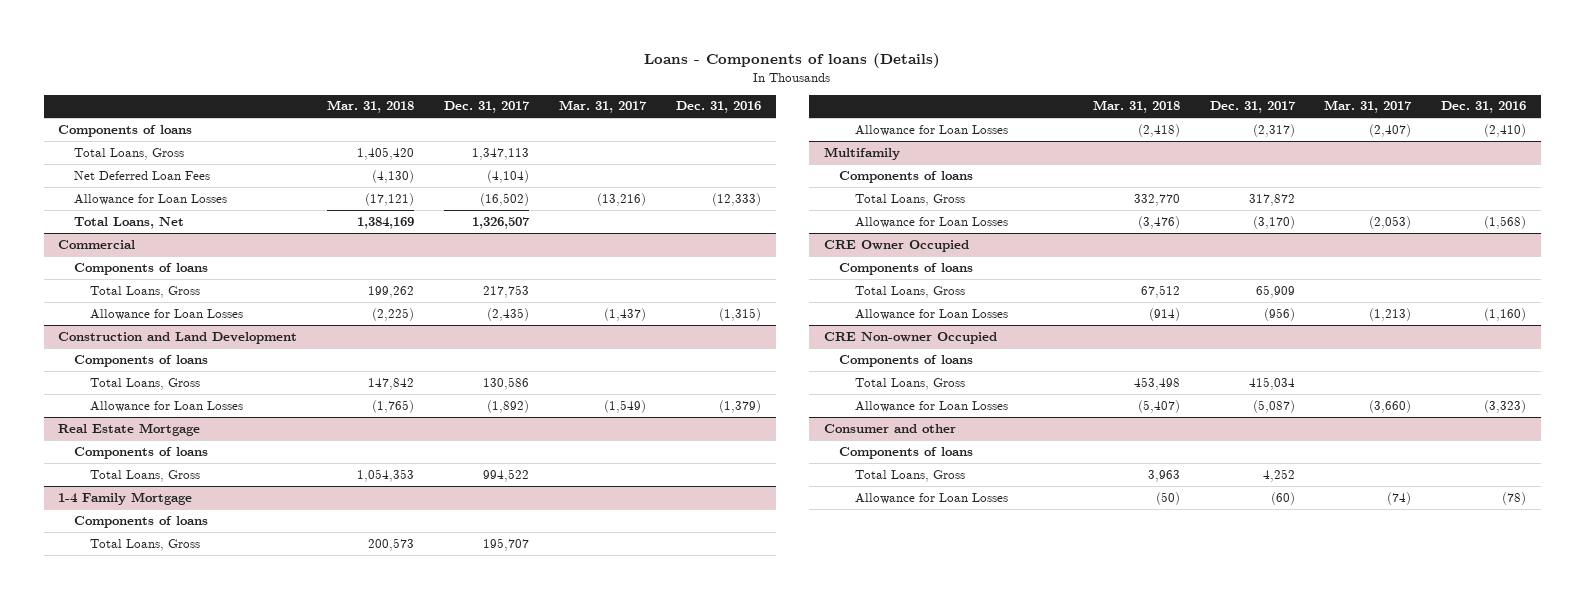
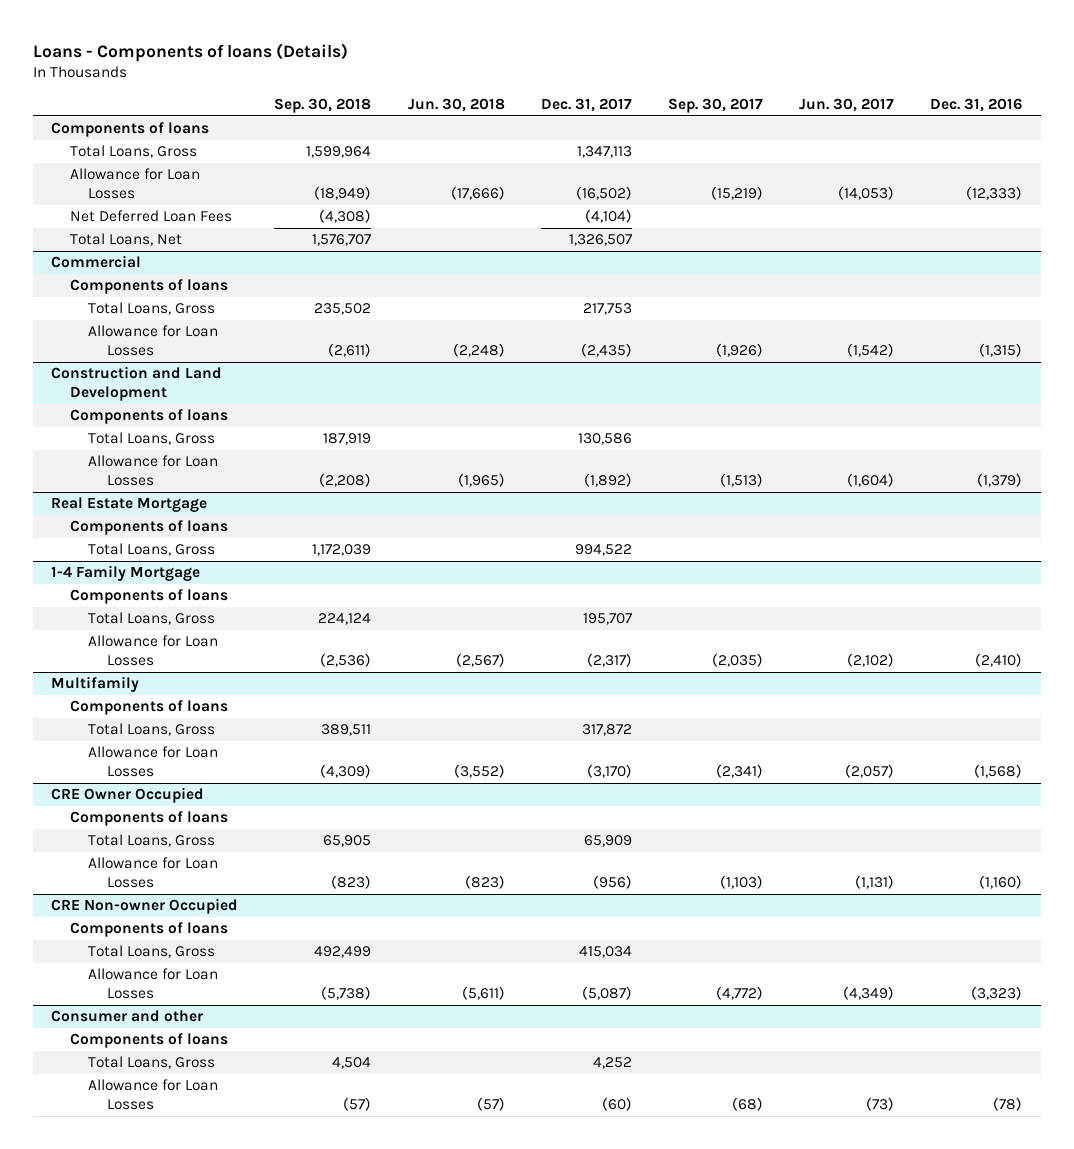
[327,100,415,114] Mar. 31, 2018 -> none
[559,100,648,114] Mar. 31, 2017 -> none
none -> [274,97,372,113] Sep. 30, 2018
none -> [407,97,505,112] Jun. 30, 2018
none -> [667,97,763,113] Sep. 30, 2017
none -> [799,97,895,112] Jun. 30, 2017
[74,170,211,180] Net Deferred Loan Fees -> [69,210,232,223] Net Deferred Loan Fees

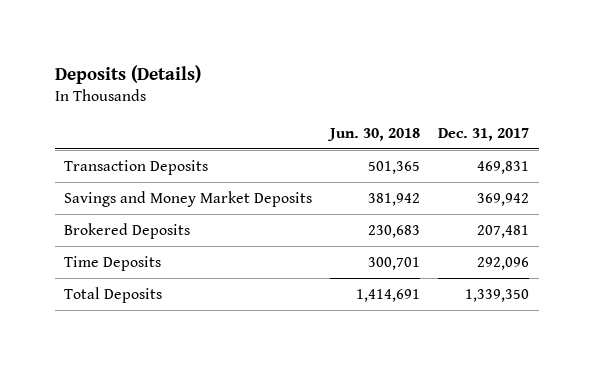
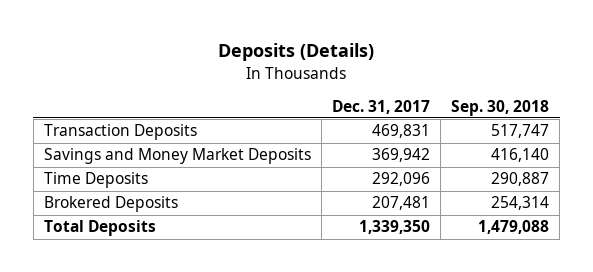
[327,127,421,141] Jun. 30, 2018 -> none
none -> [451,99,550,116] Sep. 30, 2018
[63,222,190,239] Brokered Deposits -> [43,196,178,213] Brokered Deposits

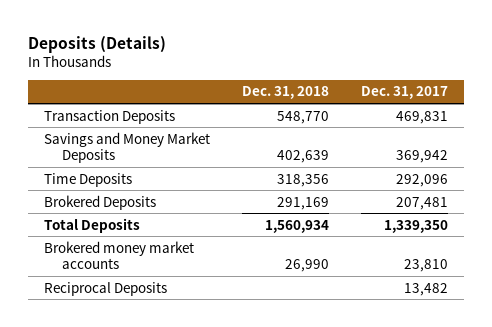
[451,99,550,116] Sep. 30, 2018 -> none
none -> [241,86,329,100] Dec. 31, 2018
none -> [43,240,194,269] Brokered money market accounts
none -> [43,281,167,296] Reciprocal Deposits

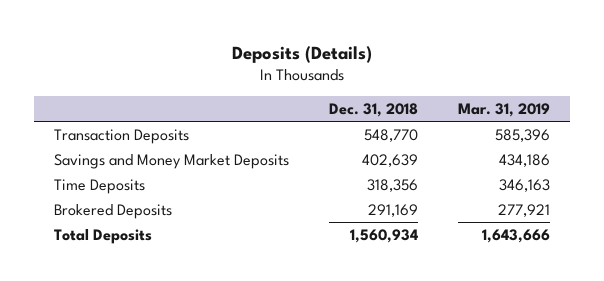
[360,86,448,100] Dec. 31, 2017 -> none
none -> [458,103,551,118] Mar. 31, 2019
[43,240,194,269] Brokered money market accounts -> none
[43,281,167,296] Reciprocal Deposits -> none

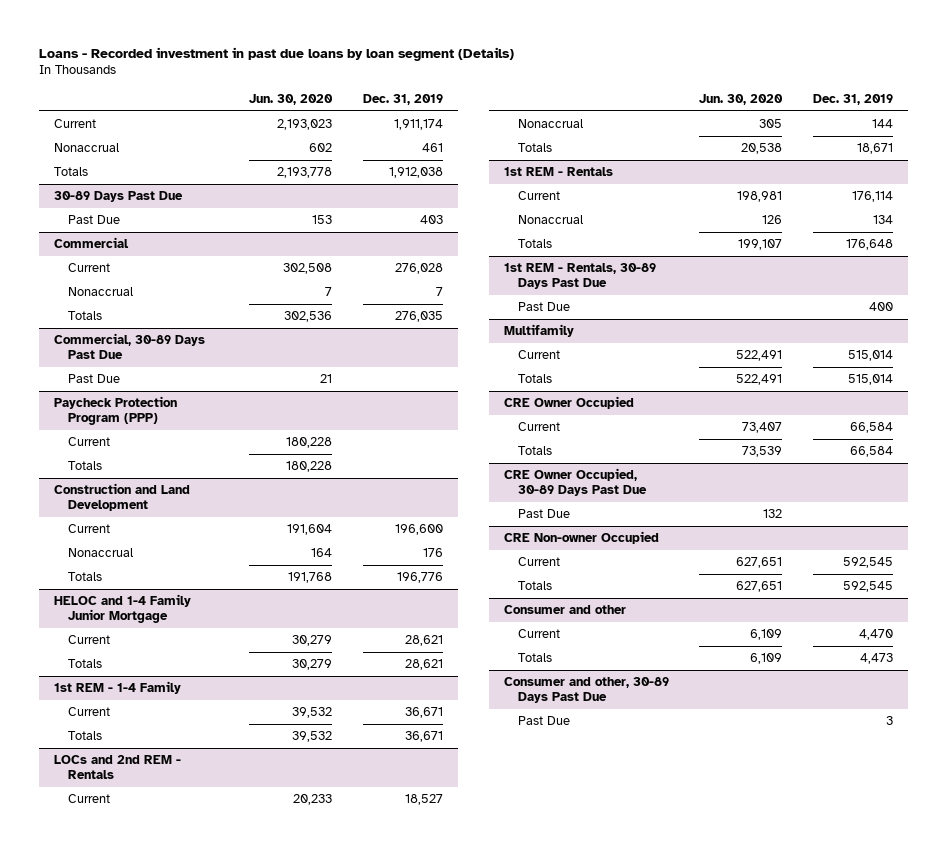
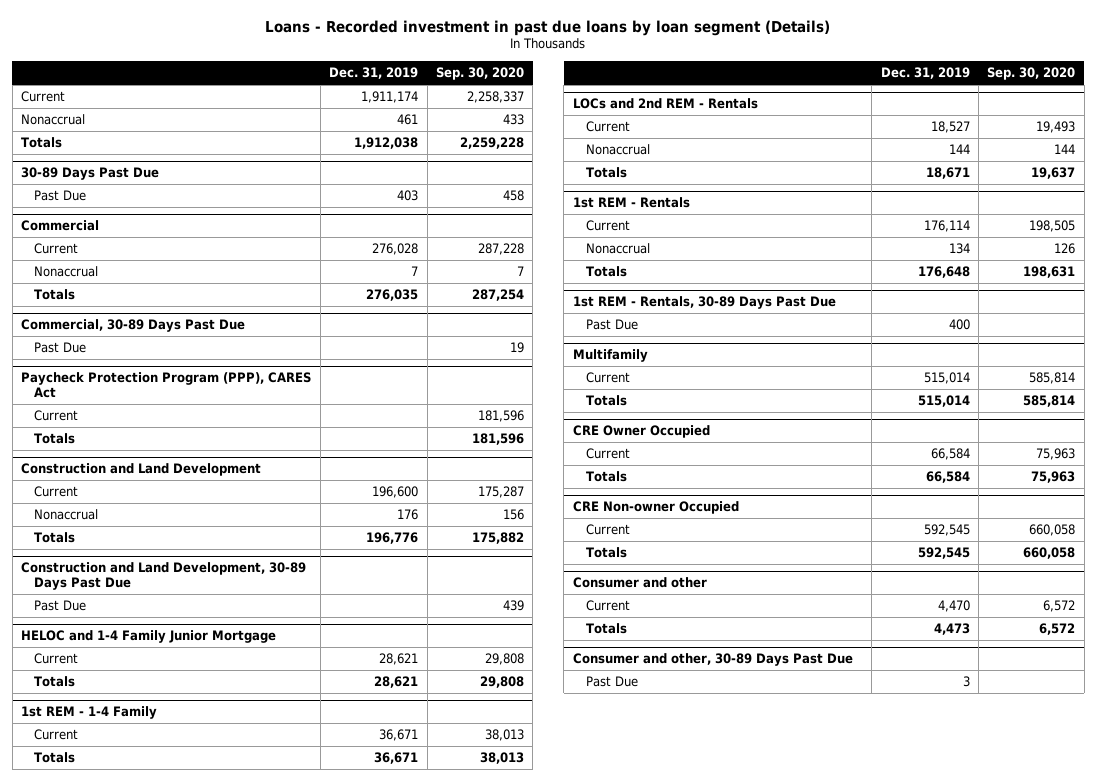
[249,93,334,105] Jun. 30, 2020 -> none
none -> [435,66,524,80] Sep. 30, 2020
[53,396,177,425] Paycheck Protection Program (PPP) -> [21,372,312,398] Paycheck Protection Program (PPP), CARES Act
none -> [21,562,307,590] Construction and Land Development, 30-89 Days Past Due
none -> [34,600,87,612] Past Due
[503,468,647,496] CRE Owner Occupied, 30-89 Days Past Due -> none
[517,509,570,519] Past Due -> none

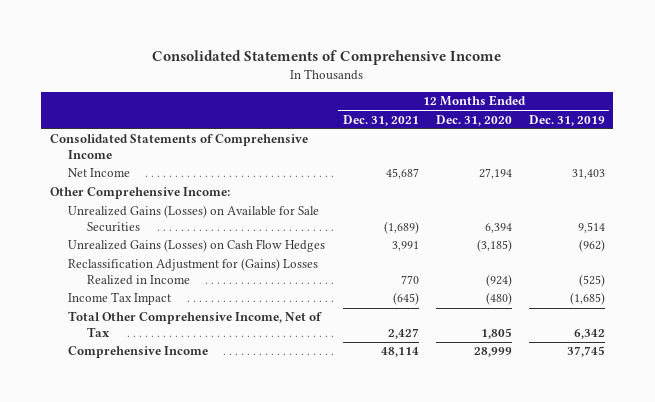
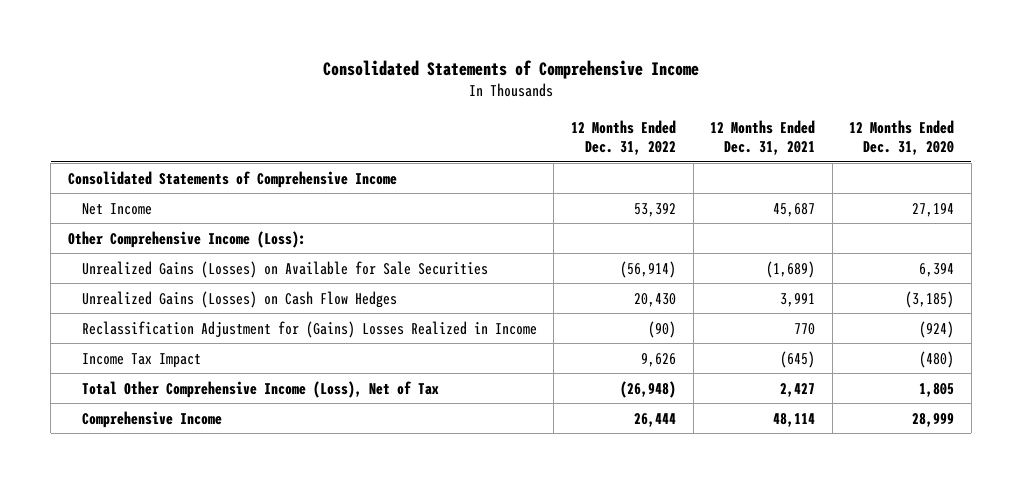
[528,114,605,126] Dec. 31, 2019 -> none
none -> [571,119,677,156] 12 Months Ended Dec. 31, 2022
[49,187,230,200] Other Comprehensive Income: -> [67,230,306,248] Other Comprehensive Income (Loss):
[68,311,323,337] Total Other Comprehensive Income, Net of Tax -> [81,380,439,398] Total Other Comprehensive Income (Loss), Net of Tax

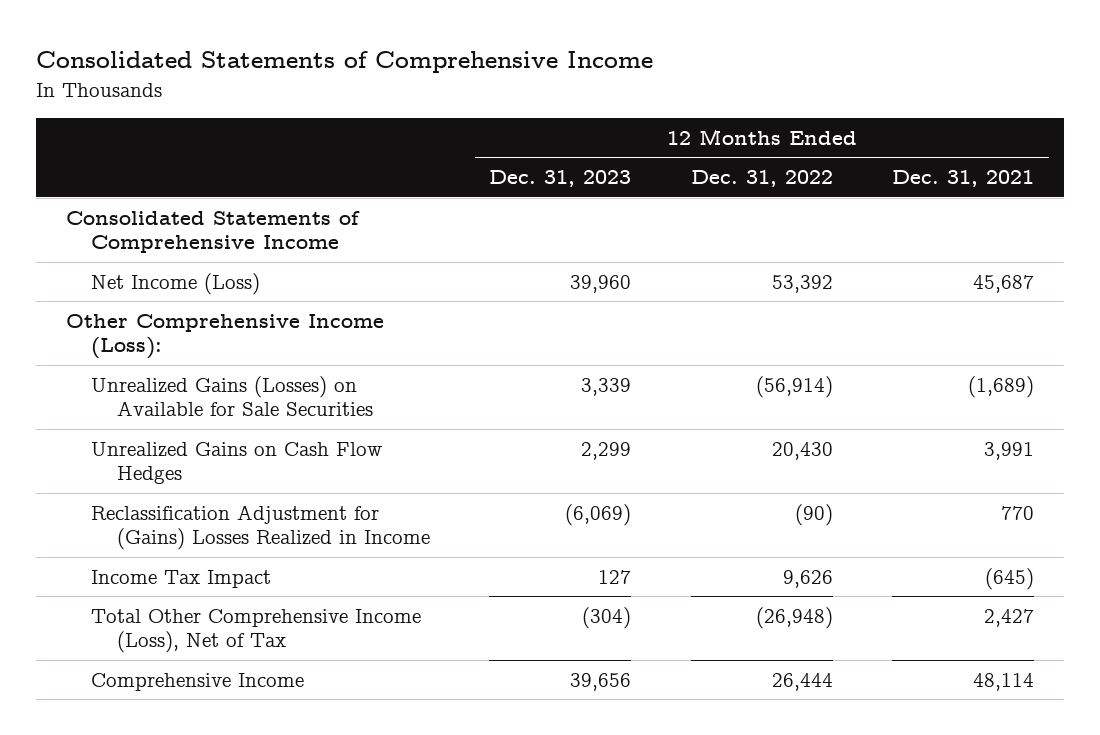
[849,119,955,156] 12 Months Ended Dec. 31, 2020 -> none
none -> [489,170,632,188] Dec. 31, 2023
[81,202,152,215] Net Income -> [91,272,261,295] Net Income (Loss)
[81,290,397,308] Unrealized Gains (Losses) on Cash Flow Hedges -> [91,441,383,485] Unrealized Gains on Cash Flow Hedges

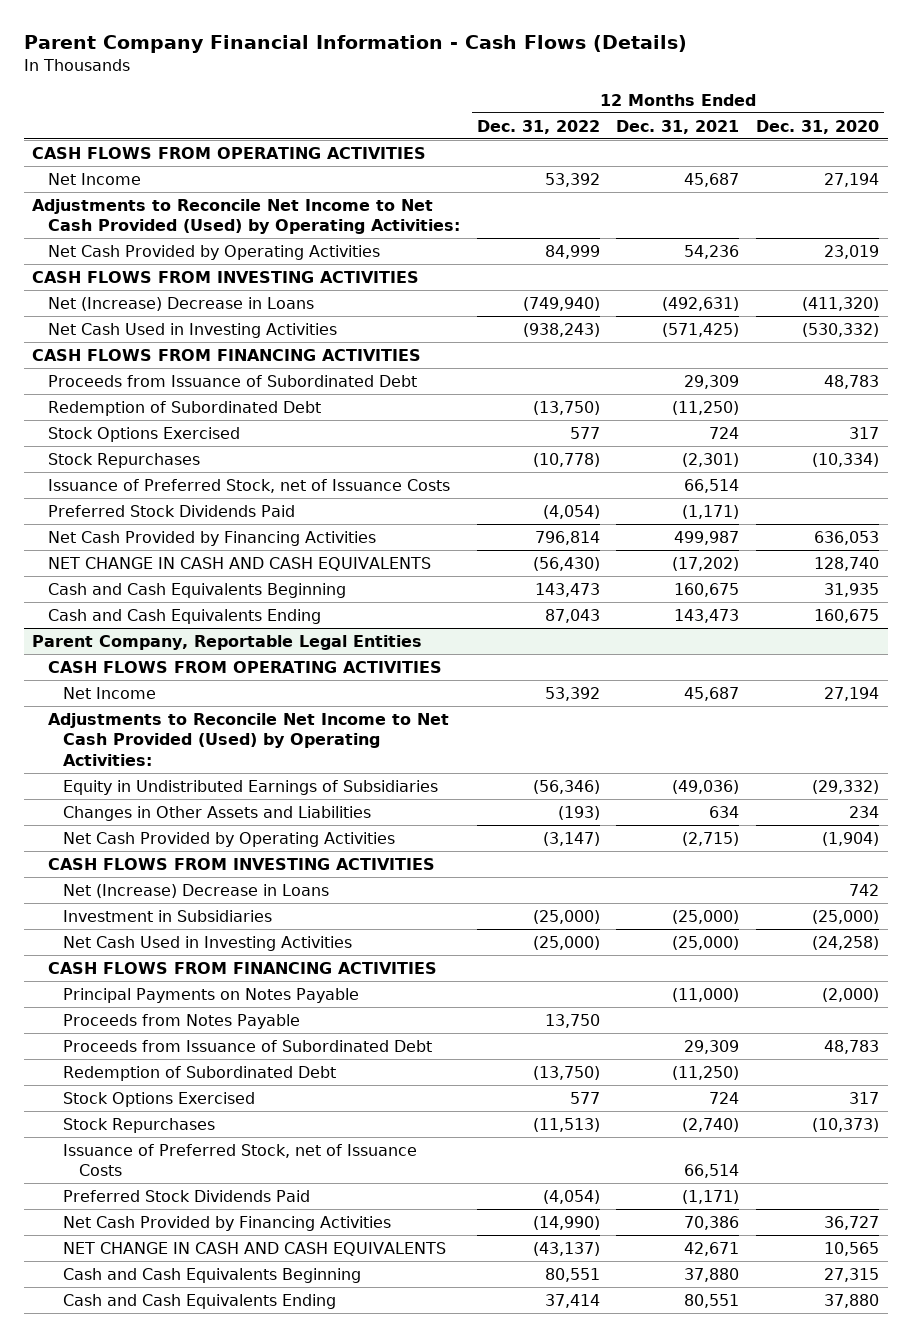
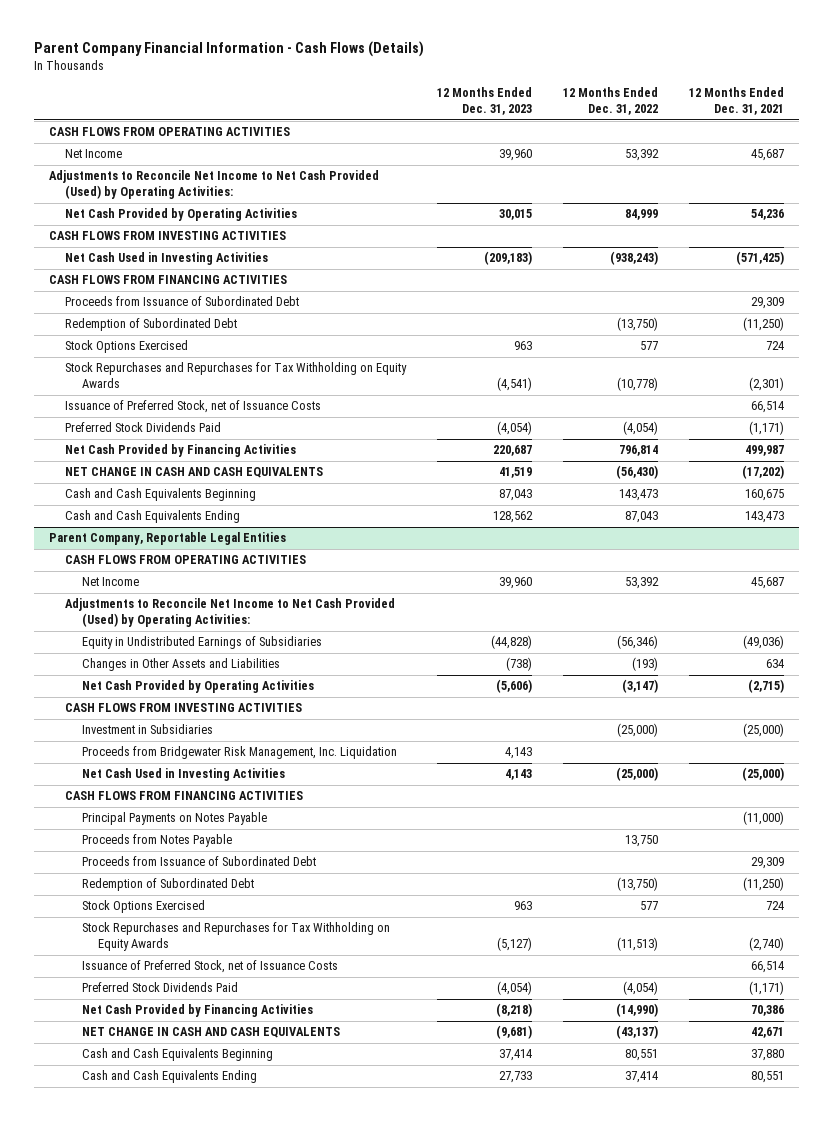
[756,119,880,134] Dec. 31, 2020 -> none
none -> [437,87,533,116] 12 Months Ended Dec. 31, 2023
[47,296,314,311] Net (Increase) Decrease in Loans -> none
[47,452,200,468] Stock Repurchases -> [65,362,408,389] Stock Repurchases and Repurchases for Tax Withholding on Equity Awards
[63,883,330,898] Net (Increase) Decrease in Loans -> none
none -> [81,746,397,760] Proceeds from Bridgewater Risk Management, Inc. Liquidation
[63,1117,216,1133] Stock Repurchases -> [81,922,390,952] Stock Repurchases and Repurchases for Tax Withholding on Equity Awards

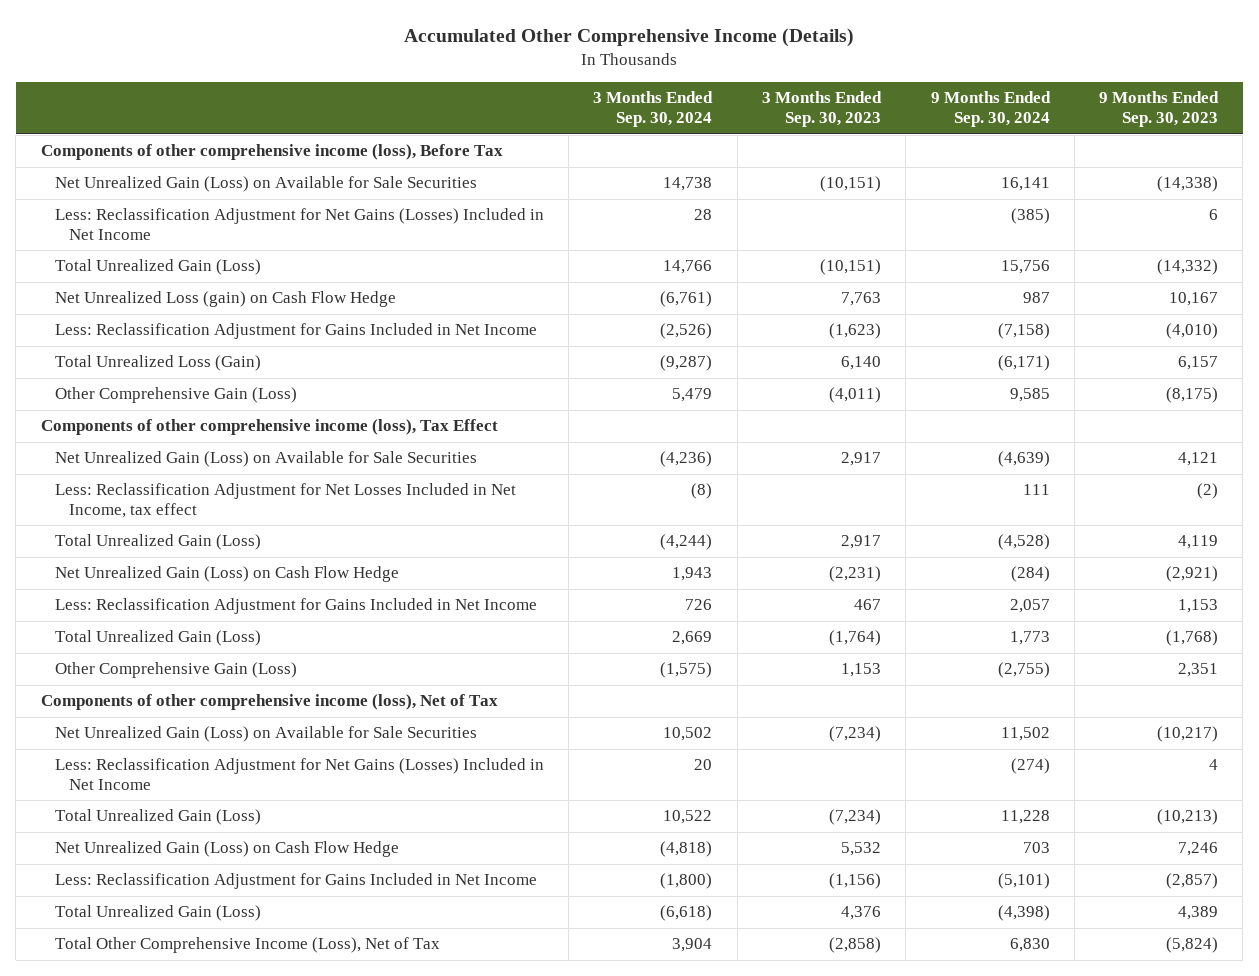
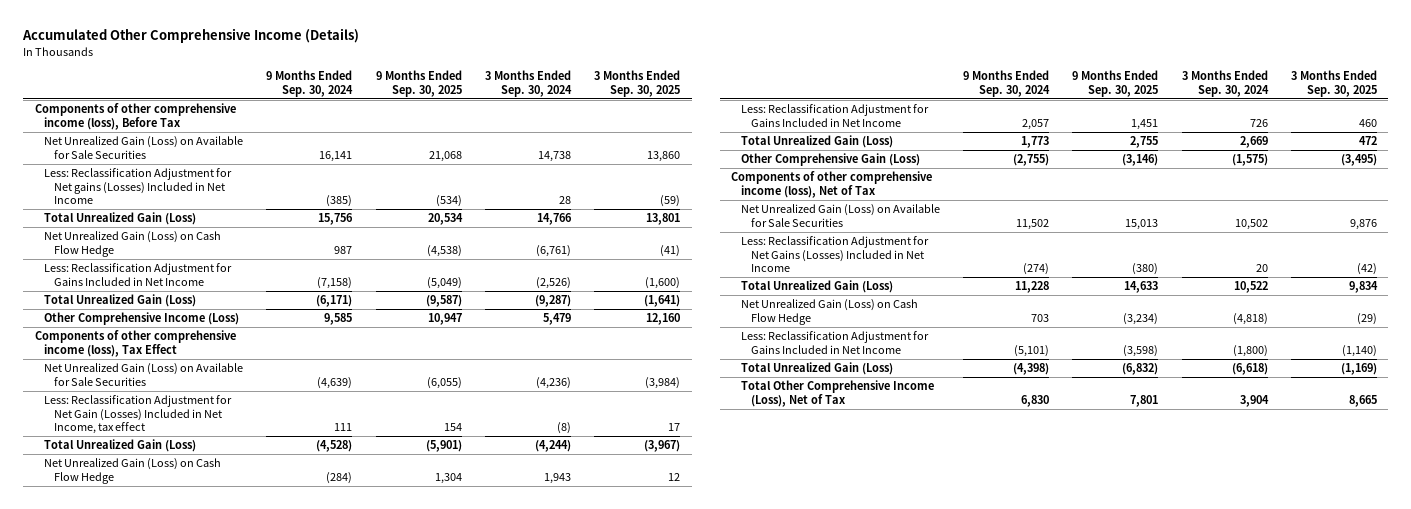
[762,91,883,128] 3 Months Ended Sep. 30, 2023 -> none
[1099,91,1220,128] 9 Months Ended Sep. 30, 2023 -> none
none -> [375,69,462,97] 9 Months Ended Sep. 30, 2025
none -> [594,69,681,97] 3 Months Ended Sep. 30, 2025
[54,208,544,241] Less: Reclassification Adjustment for Net Gains (Losses) Included in Net Income -> [44,168,233,205] Less: Reclassification Adjustment for Net gains (Losses) Included in Net Income
[54,291,396,308] Net Unrealized Loss (gain) on Cash Flow Hedge -> [44,231,222,257] Net Unrealized Gain (Loss) on Cash Flow Hedge
[54,355,261,372] Total Unrealized Loss (Gain) -> [44,294,197,308] Total Unrealized Gain (Loss)
[54,387,297,404] Other Comprehensive Gain (Loss) -> [44,312,240,326] Other Comprehensive Income (Loss)
[54,483,516,519] Less: Reclassification Adjustment for Net Losses Included in Net Income, tax effect -> [44,395,233,435] Less: Reclassification Adjustment for Net Gain (Losses) Included in Net Income, tax effect

